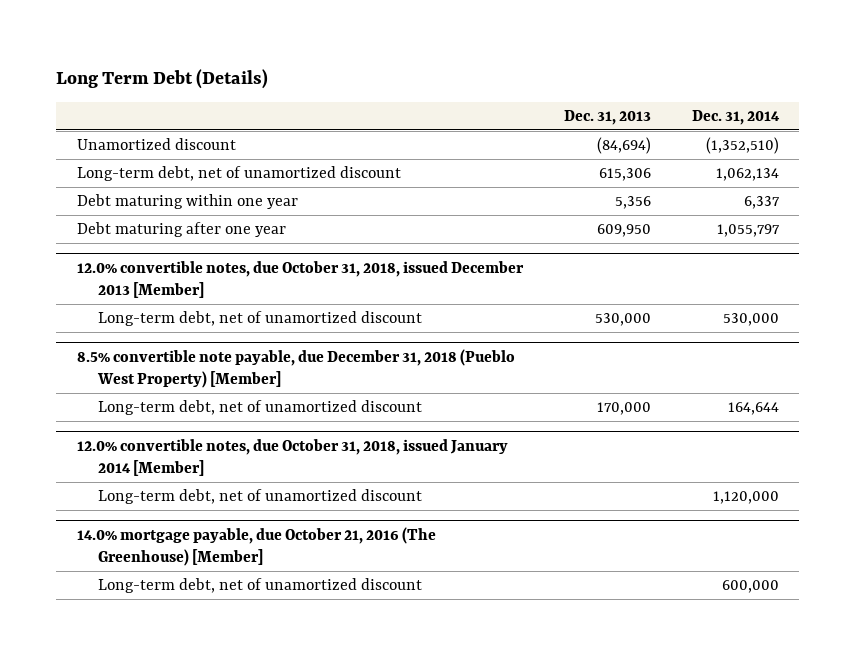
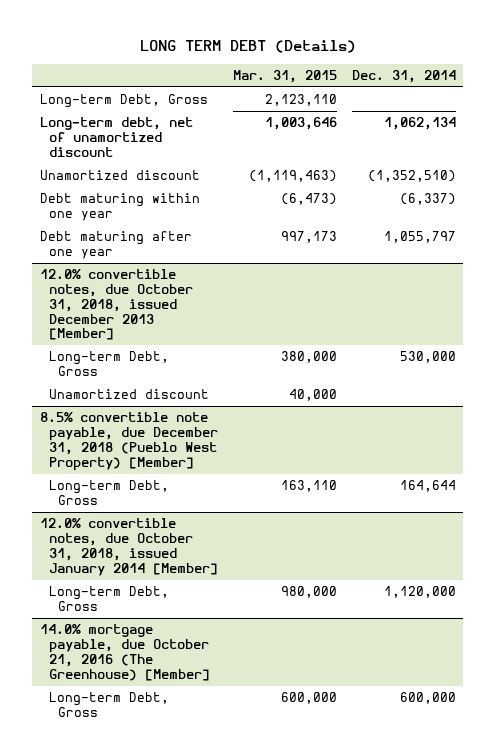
[56,68,269,89] Long Term Debt (Details) -> [139,40,356,54] LONG TERM DEBT (Details)
[563,109,651,125] Dec. 31, 2013 -> none
none -> [232,69,337,83] Mar. 31, 2015
none -> [39,94,208,109] Long-term Debt, Gross
[76,138,236,151] Unamortized discount -> [39,170,200,181] Unamortized discount
[743,196,780,210] 6,337 -> [399,193,456,206] (6,337)
[97,311,422,327] Long-term debt, net of unamortized discount -> none
none -> [48,351,169,377] Long-term Debt, Gross
none -> [48,389,209,400] Unamortized discount
[97,400,422,416] Long-term debt, net of unamortized discount -> [48,480,169,506] Long-term Debt, Gross
[97,489,422,505] Long-term debt, net of unamortized discount -> [48,586,169,612] Long-term Debt, Gross
[97,578,422,594] Long-term debt, net of unamortized discount -> none
none -> [48,692,169,718] Long-term Debt, Gross

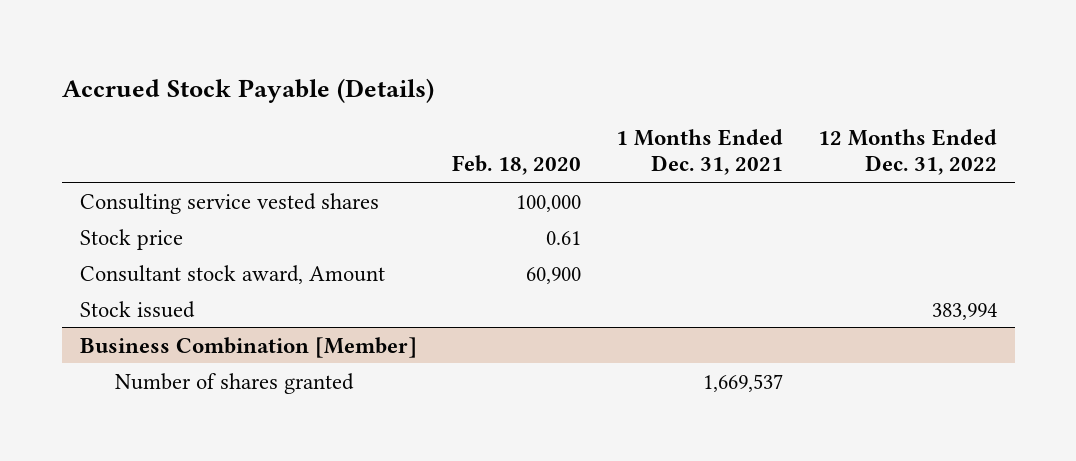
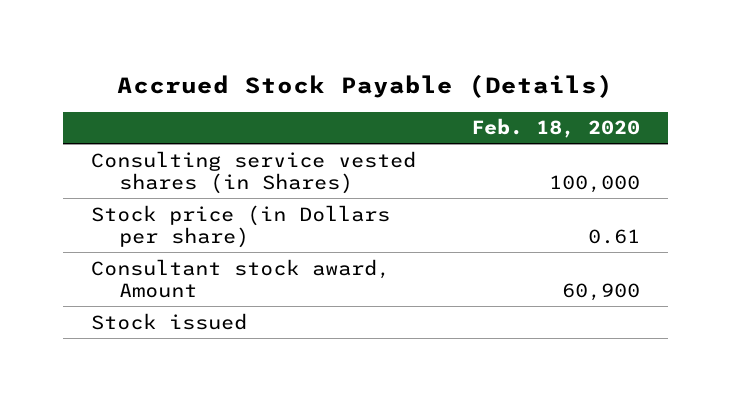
[615,128,783,176] 1 Months Ended Dec. 31, 2021 -> none
[817,128,997,176] 12 Months Ended Dec. 31, 2022 -> none
[79,192,379,214] Consulting service vested shares -> [90,150,416,194] Consulting service vested shares (in Shares)
[79,228,183,250] Stock price -> [90,204,390,248] Stock price (in Dollars per share)
[79,336,417,358] Business Combination [Member] -> none
[114,372,354,394] Number of shares granted -> none

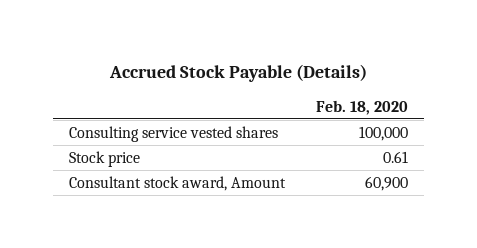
[90,150,416,194] Consulting service vested shares (in Shares) -> [69,125,279,142] Consulting service vested shares
[90,204,390,248] Stock price (in Dollars per share) -> [69,150,141,167] Stock price
[90,312,247,330] Stock issued -> none

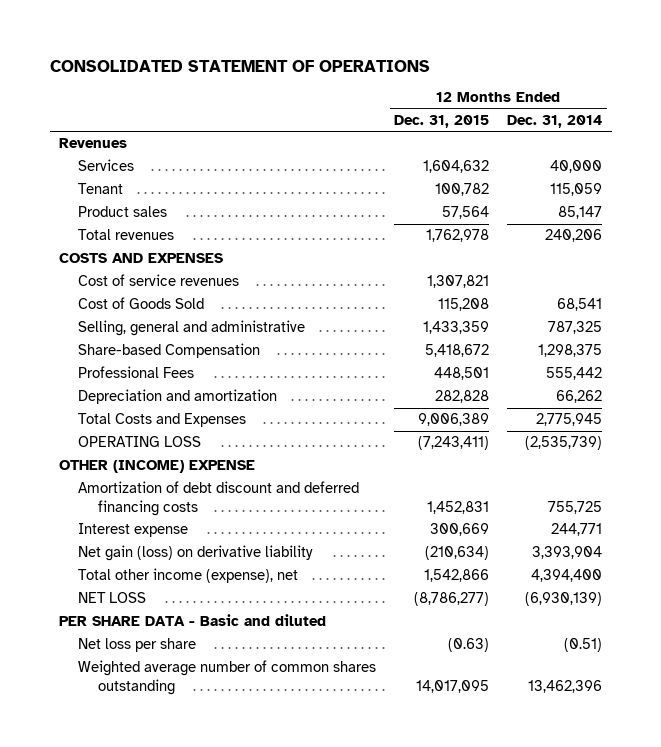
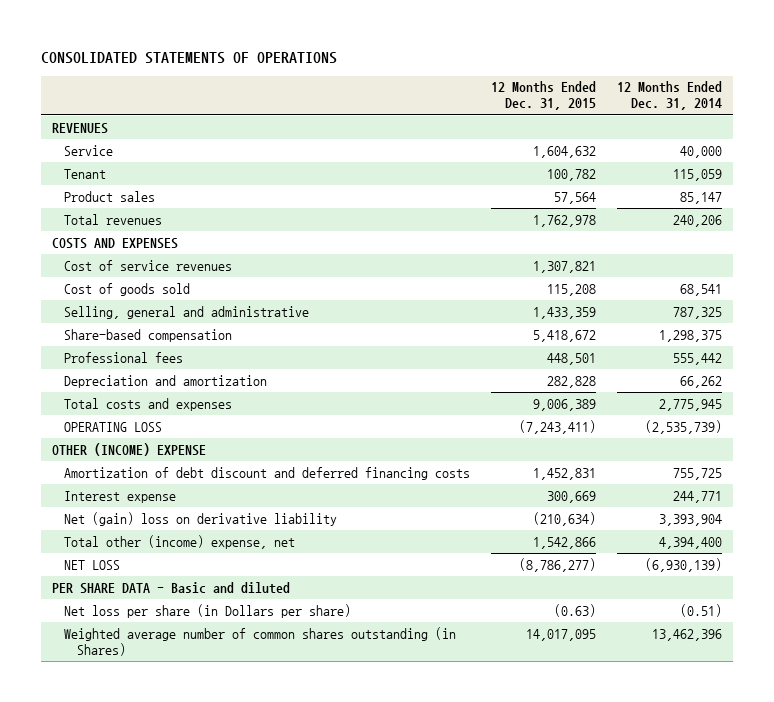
[49,59,430,72] CONSOLIDATED STATEMENT OF OPERATIONS -> [41,52,338,65] CONSOLIDATED STATEMENTS OF OPERATIONS
[58,138,127,149] Revenues -> [51,122,108,134] REVENUES
[78,159,135,172] Services -> [64,144,114,156] Service
[78,297,205,310] Cost of Goods Sold -> [64,282,191,296] Cost of goods sold
[78,343,261,359] Share-based Compensation -> [64,328,233,342] Share-based compensation
[78,366,195,379] Professional Fees -> [64,351,184,363] Professional fees
[78,413,247,428] Total Costs and Expenses -> [64,397,233,411] Total costs and expenses
[78,545,314,562] Net gain (loss) on derivative liability -> [64,511,338,526] Net (gain) loss on derivative liability
[78,568,299,584] Total other income (expense), net -> [64,534,296,549] Total other (income) expense, net
[78,638,197,653] Net loss per share -> [64,603,352,618] Net loss per share (in Dollars per share)
[78,660,377,695] Weighted average number of common shares outstanding -> [64,626,457,656] Weighted average number of common shares outstanding (in Shares)

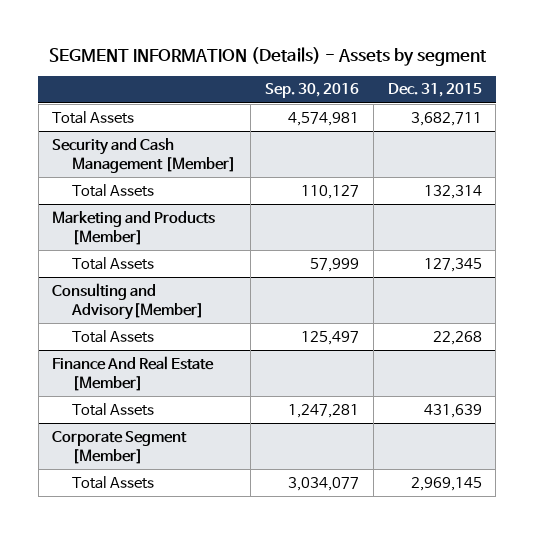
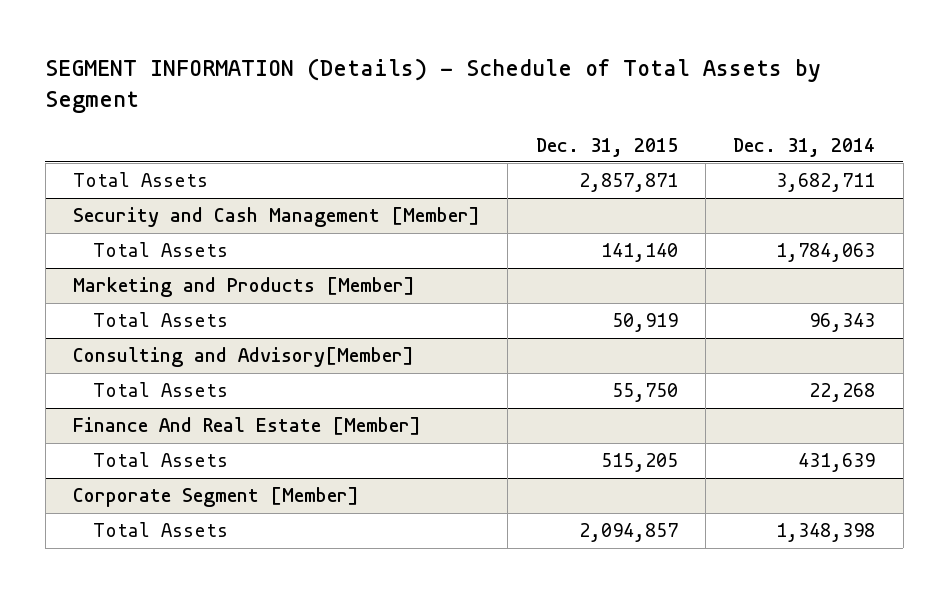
[49,46,488,66] SEGMENT INFORMATION (Details) - Assets by segment -> [45,58,822,114] SEGMENT INFORMATION (Details) - Schedule of Total Assets by Segment
[264,83,359,99] Sep. 30, 2016 -> none
none -> [733,137,876,157] Dec. 31, 2014
[410,111,482,126] 3,682,711 -> [578,173,678,193] 2,857,871
[423,184,482,199] 132,314 -> [600,243,678,263] 141,140
[423,257,482,272] 127,345 -> [611,313,678,333] 50,919
[432,330,482,345] 22,268 -> [611,383,678,403] 55,750
[423,403,482,418] 431,639 -> [600,453,678,473] 515,205
[410,476,482,491] 2,969,145 -> [578,523,678,543] 2,094,857

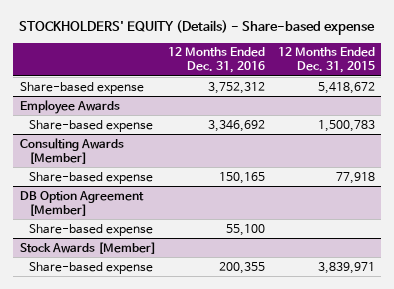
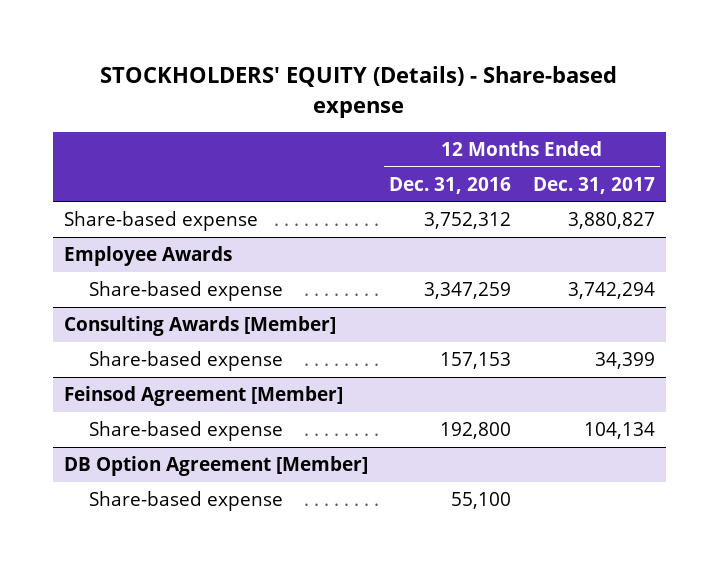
[277,47,375,74] 12 Months Ended Dec. 31, 2015 -> none
none -> [532,176,655,194] Dec. 31, 2017
[208,119,266,132] 3,346,692 -> [424,282,512,300] 3,347,259
[219,171,266,184] 150,165 -> [440,352,512,370] 157,153
none -> [63,386,343,407] Feinsod Agreement [Member]
none -> [89,421,284,442] Share-based expense
[19,241,156,254] Stock Awards [Member] -> none
[28,261,153,274] Share-based expense -> none

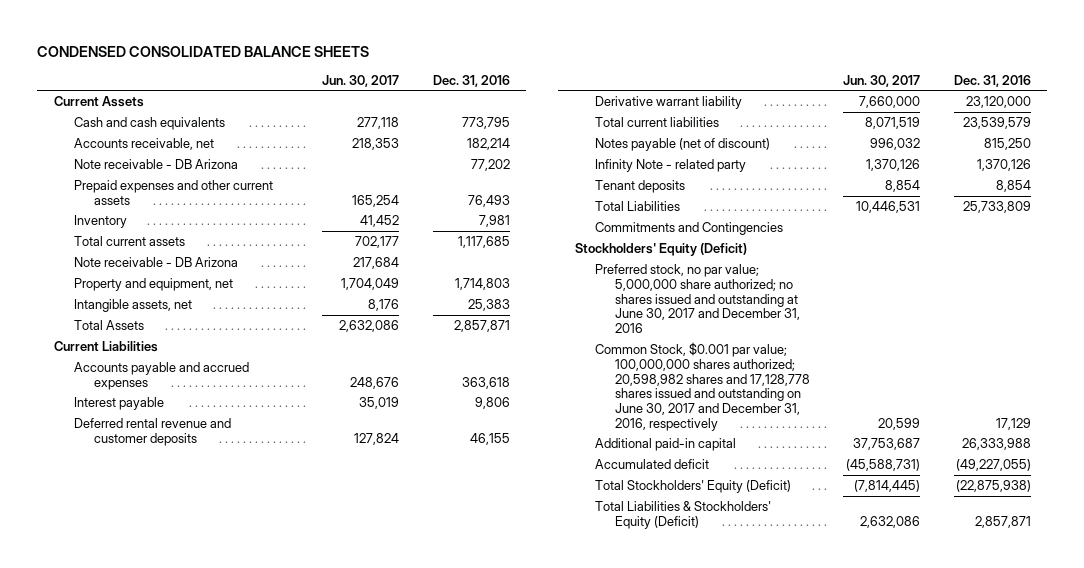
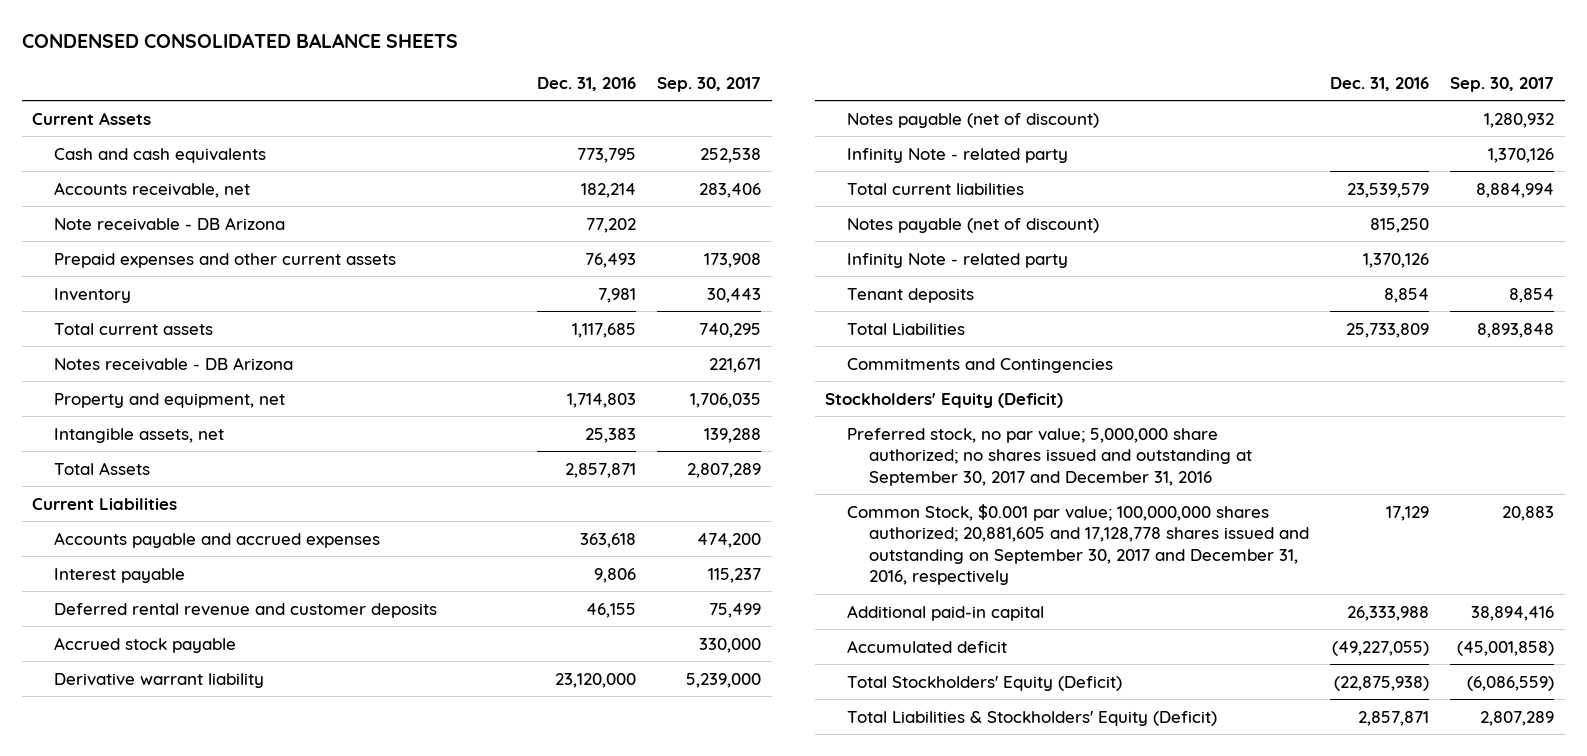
[322,74,400,87] Jun. 30, 2017 -> none
none -> [657,76,762,92] Sep. 30, 2017
[73,256,238,267] Note receivable - DB Arizona -> [54,356,294,371] Notes receivable - DB Arizona
none -> [54,636,237,653] Accrued stock payable
none -> [847,112,1100,128] Notes payable (net of discount)
none -> [847,147,1069,163] Infinity Note - related party
[594,263,801,334] Preferred stock, no par value; 5,000,000 share authorized; no shares issued and outstanding at June 30, 2017 and December 31, 2016 -> [847,427,1253,486] Preferred stock, no par value; 5,000,000 share authorized; no shares issued and outstanding at September 30, 2017 and December 31, 2016
[594,341,811,431] Common Stock, $0.001 par value; 100,000,000 shares authorized; 20,598,982 shares and 17,128,778 shares issued and outstanding on June 30, 2017 and December 31, 2016, respectively -> [847,503,1310,586] Common Stock, $0.001 par value; 100,000,000 shares authorized; 20,881,605 and 17,128,778 shares issued and outstanding on September 30, 2017 and December 31, 2016, respectively

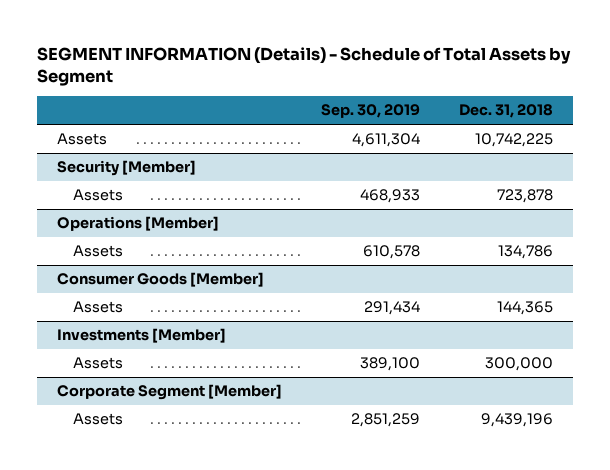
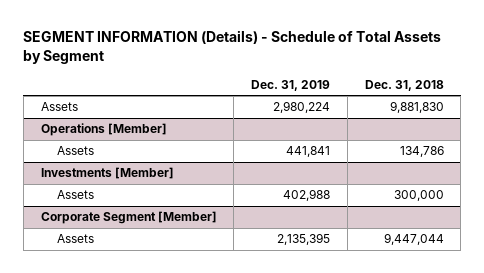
[320,104,420,119] Sep. 30, 2019 -> none
none -> [251,79,331,91] Dec. 31, 2019
[56,160,196,177] Security [Member] -> none
[72,189,123,202] Assets -> none
[475,133,554,148] 10,742,225 -> [389,101,444,114] 9,881,830
[56,272,264,288] Consumer Goods [Member] -> none
[72,301,123,314] Assets -> none
[481,413,554,428] 9,439,196 -> [383,233,444,246] 9,447,044

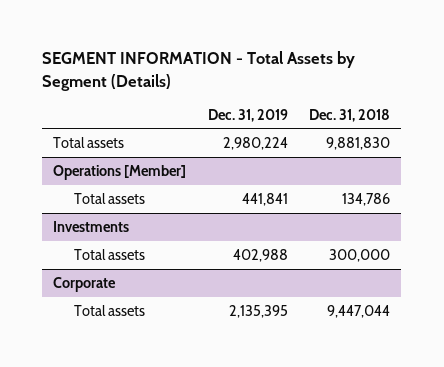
[23,30,442,64] SEGMENT INFORMATION (Details) - Schedule of Total Assets by Segment -> [42,51,356,91] SEGMENT INFORMATION - Total Assets by Segment (Details)
[40,102,78,112] Assets -> [53,136,125,148] Total assets
[56,146,94,156] Assets -> [74,192,146,204] Total assets
[40,167,174,180] Investments [Member] -> [53,220,130,232] Investments
[56,190,94,200] Assets -> [74,248,146,260] Total assets
[40,211,217,225] Corporate Segment [Member] -> [53,276,117,292] Corporate
[56,234,94,244] Assets -> [74,304,146,316] Total assets

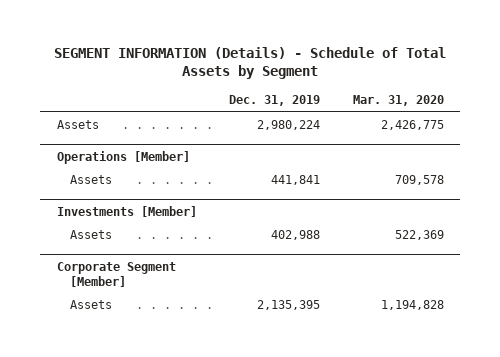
[42,51,356,91] SEGMENT INFORMATION - Total Assets by Segment (Details) -> [54,47,447,80] SEGMENT INFORMATION (Details) - Schedule of Total Assets by Segment
[309,108,391,122] Dec. 31, 2018 -> none
none -> [352,95,444,107] Mar. 31, 2020
[53,136,125,148] Total assets -> [56,120,99,130] Assets
[74,192,146,204] Total assets -> [69,175,112,185] Assets
[53,220,130,232] Investments -> [56,205,197,217] Investments [Member]
[74,248,146,260] Total assets -> [69,230,112,240] Assets
[53,276,117,292] Corporate -> [56,261,176,287] Corporate Segment [Member]
[74,304,146,316] Total assets -> [69,300,112,310] Assets

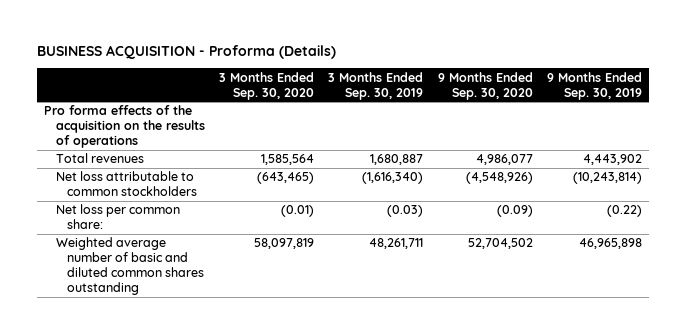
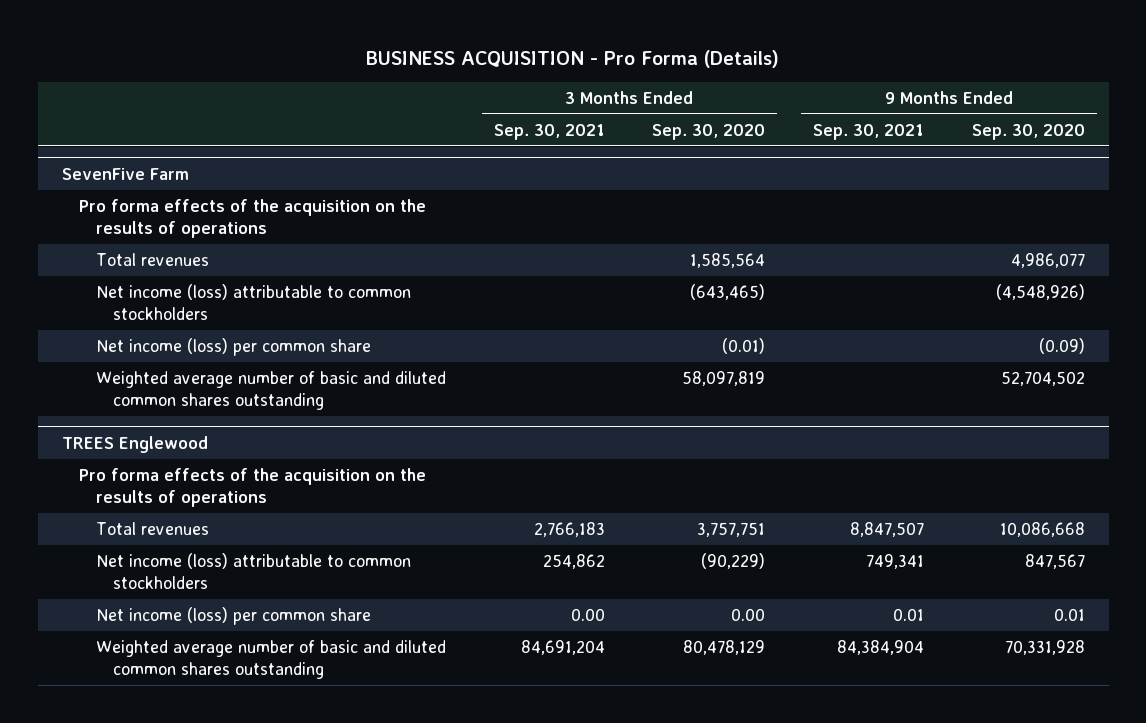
[36,44,336,59] BUSINESS ACQUISITION - Proforma (Details) -> [366,49,780,68] BUSINESS ACQUISITION - Pro Forma (Details)
[328,71,424,100] 3 Months Ended Sep. 30, 2019 -> none
[547,71,643,100] 9 Months Ended Sep. 30, 2019 -> none
none -> [493,123,605,140] Sep. 30, 2021
none -> [813,123,925,140] Sep. 30, 2021
none -> [61,167,189,180] SevenFive Farm
[55,171,197,197] Net loss attributable to common stockholders -> [95,283,411,320] Net income (loss) attributable to common stockholders
[55,204,180,230] Net loss per common share: -> [95,337,371,356] Net income (loss) per common share
none -> [61,435,208,453] TREES Englewood
none -> [78,467,426,507] Pro forma effects of the acquisition on the results of operations
none -> [95,521,209,535] Total revenues
none -> [95,552,411,589] Net income (loss) attributable to common stockholders
none -> [95,606,371,625] Net income (loss) per common share
none -> [95,639,446,679] Weighted average number of basic and diluted common shares outstanding

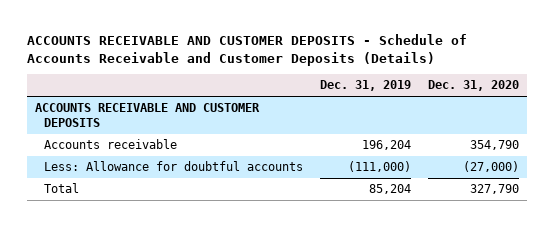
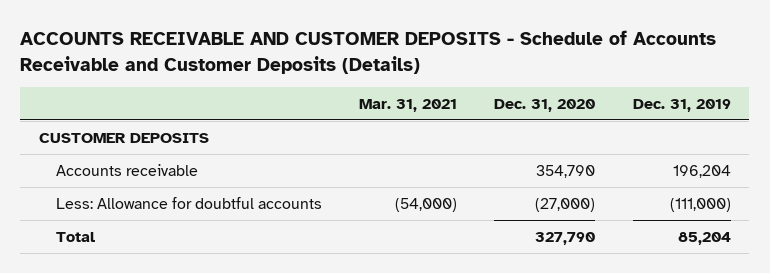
none -> [359,98,458,112] Mar. 31, 2021
[35,103,261,128] ACCOUNTS RECEIVABLE AND CUSTOMER DEPOSITS -> [39,133,210,144] CUSTOMER DEPOSITS

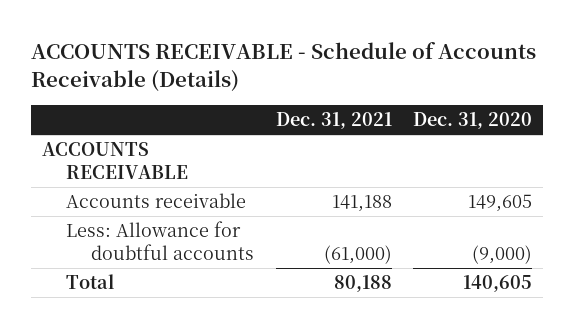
[20,30,717,74] ACCOUNTS RECEIVABLE AND CUSTOMER DEPOSITS - Schedule of Accounts Receivable and Customer Deposits (Details) -> [30,41,536,92] ACCOUNTS RECEIVABLE - Schedule of Accounts Receivable (Details)
[359,98,458,112] Mar. 31, 2021 -> none
[632,98,731,112] Dec. 31, 2019 -> none
none -> [275,112,392,130] Dec. 31, 2021
[39,133,210,144] CUSTOMER DEPOSITS -> [41,142,189,179] ACCOUNTS RECEIVABLE
[536,165,596,179] 354,790 -> [468,194,533,213] 149,605
[535,198,596,213] (27,000) -> [472,244,533,264] (9,000)
[535,232,596,246] 327,790 -> [463,275,533,293] 140,605

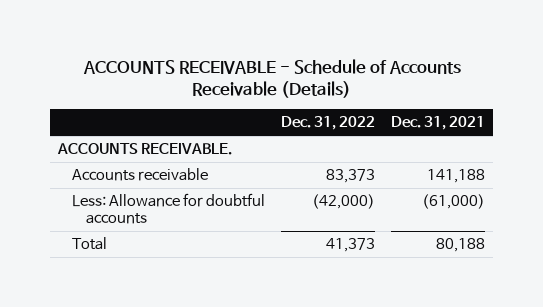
[413,112,533,130] Dec. 31, 2020 -> none
none -> [281,116,376,131] Dec. 31, 2022
[41,142,189,179] ACCOUNTS RECEIVABLE -> [57,142,233,155] ACCOUNTS RECEIVABLE.

